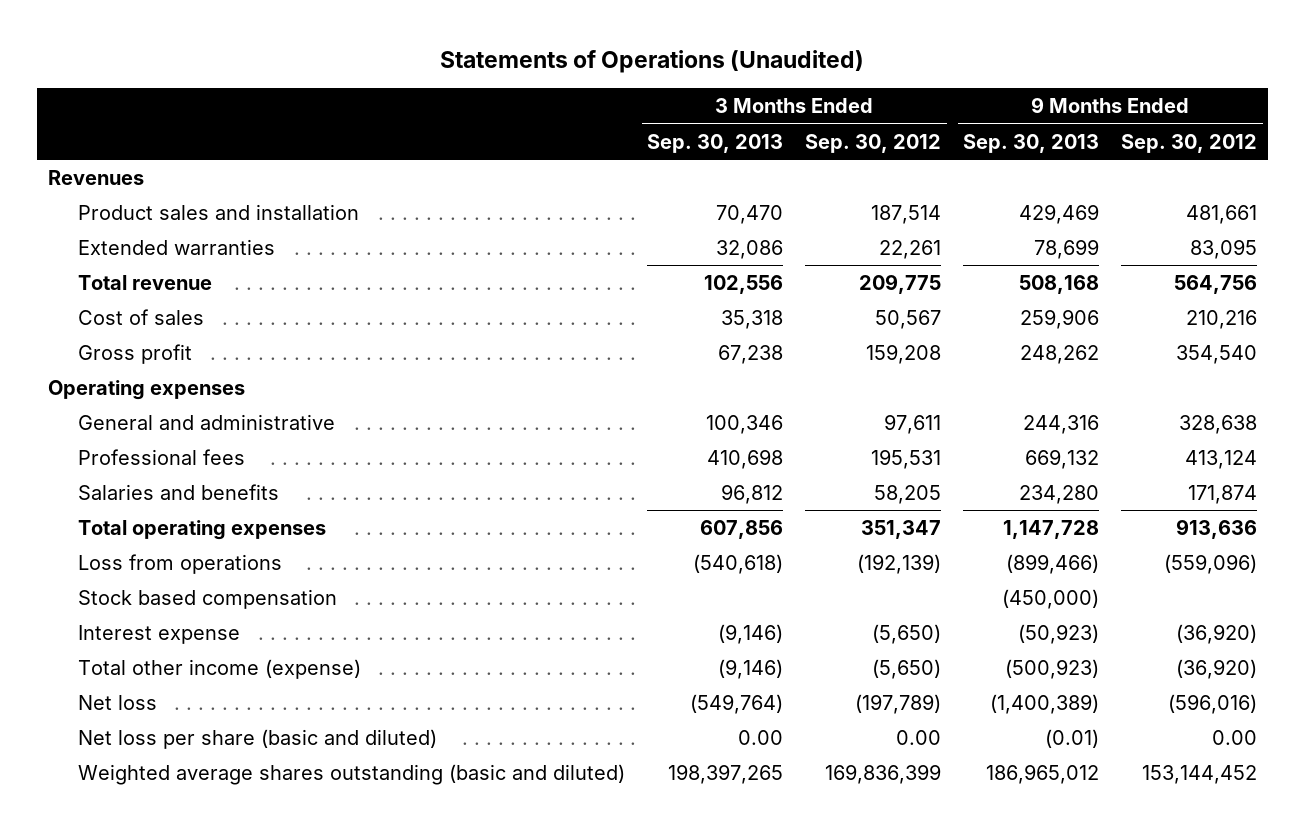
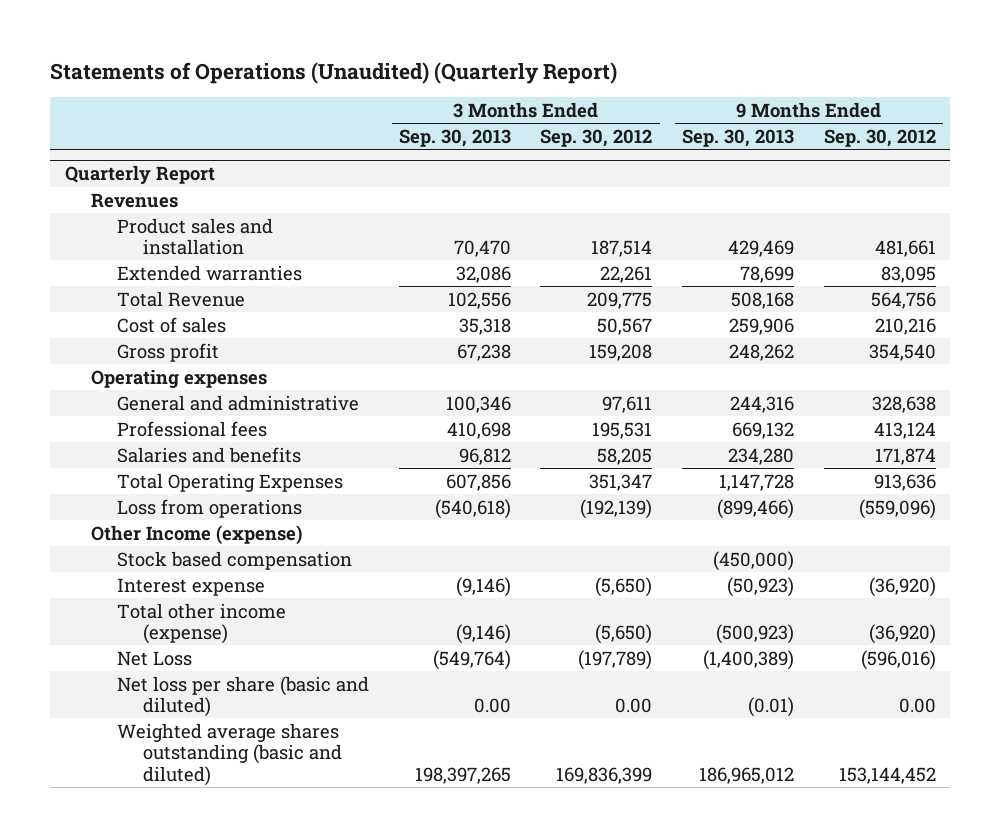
[440,50,865,74] Statements of Operations (Unaudited) -> [50,61,618,84] Statements of Operations (Unaudited) (Quarterly Report)
none -> [65,165,216,185] Quarterly Report
[78,275,213,291] Total revenue -> [117,290,246,307] Total Revenue
[78,520,327,541] Total operating expenses -> [117,472,344,492] Total Operating Expenses
none -> [91,524,303,545] Other Income (expense)
[78,695,158,711] Net loss -> [117,650,193,666] Net Loss

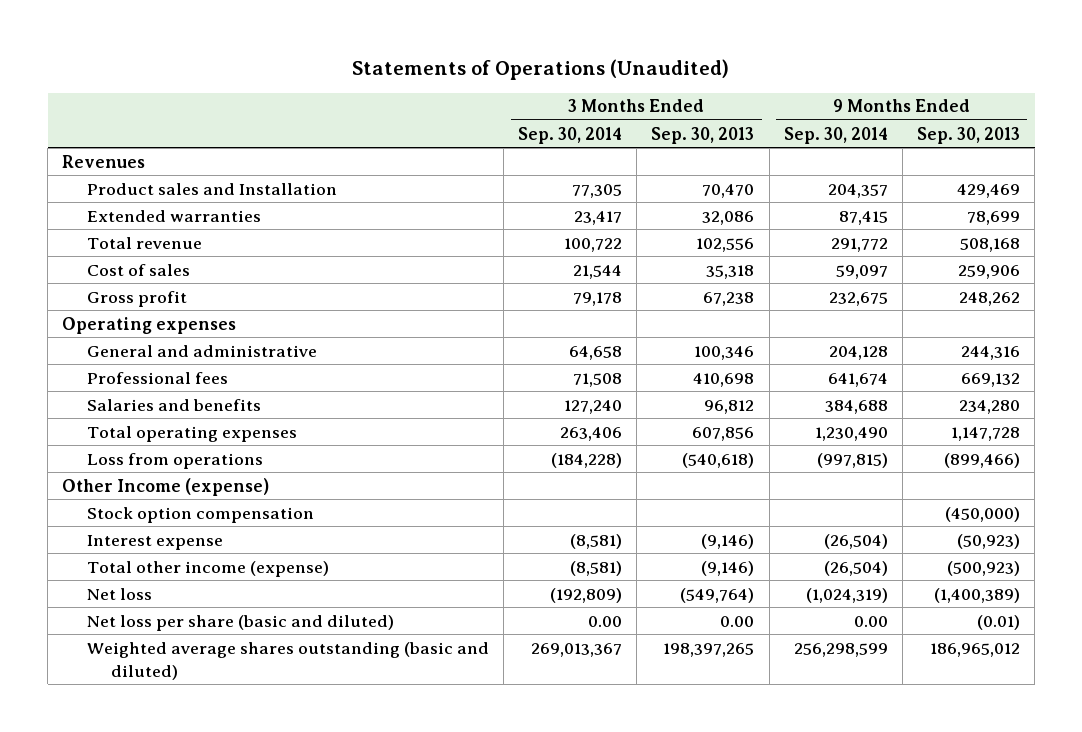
[50,61,618,84] Statements of Operations (Unaudited) (Quarterly Report) -> [352,58,730,80] Statements of Operations (Unaudited)
[540,128,653,147] Sep. 30, 2012 -> none
[823,128,936,147] Sep. 30, 2012 -> none
none -> [518,126,623,144] Sep. 30, 2014
none -> [783,126,888,144] Sep. 30, 2014
[65,165,216,185] Quarterly Report -> none
[117,217,274,256] Product sales and installation -> [86,182,337,195] Product sales and Installation
[117,290,246,307] Total Revenue -> [86,236,202,249] Total revenue
[117,472,344,492] Total Operating Expenses -> [86,425,297,442] Total operating expenses
[117,550,353,570] Stock based compensation -> [86,506,314,523] Stock option compensation
[117,650,193,666] Net Loss -> [86,587,152,600] Net loss

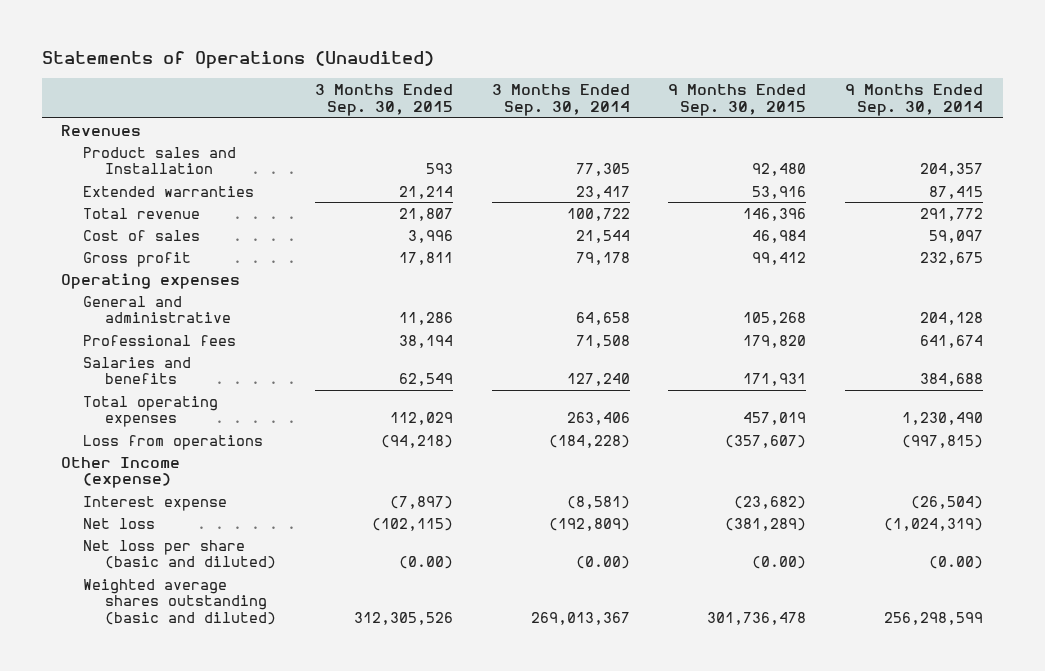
[651,126,755,144] Sep. 30, 2013 -> none
[917,126,1021,144] Sep. 30, 2013 -> none
none -> [315,84,454,116] 3 Months Ended Sep. 30, 2015
none -> [668,84,807,116] 9 Months Ended Sep. 30, 2015
[86,506,314,523] Stock option compensation -> none
[86,560,329,577] Total other income (expense) -> none
[588,615,623,627] 0.00 -> [575,556,630,570] (0.00)
[853,615,888,627] 0.00 -> [929,556,984,570] (0.00)

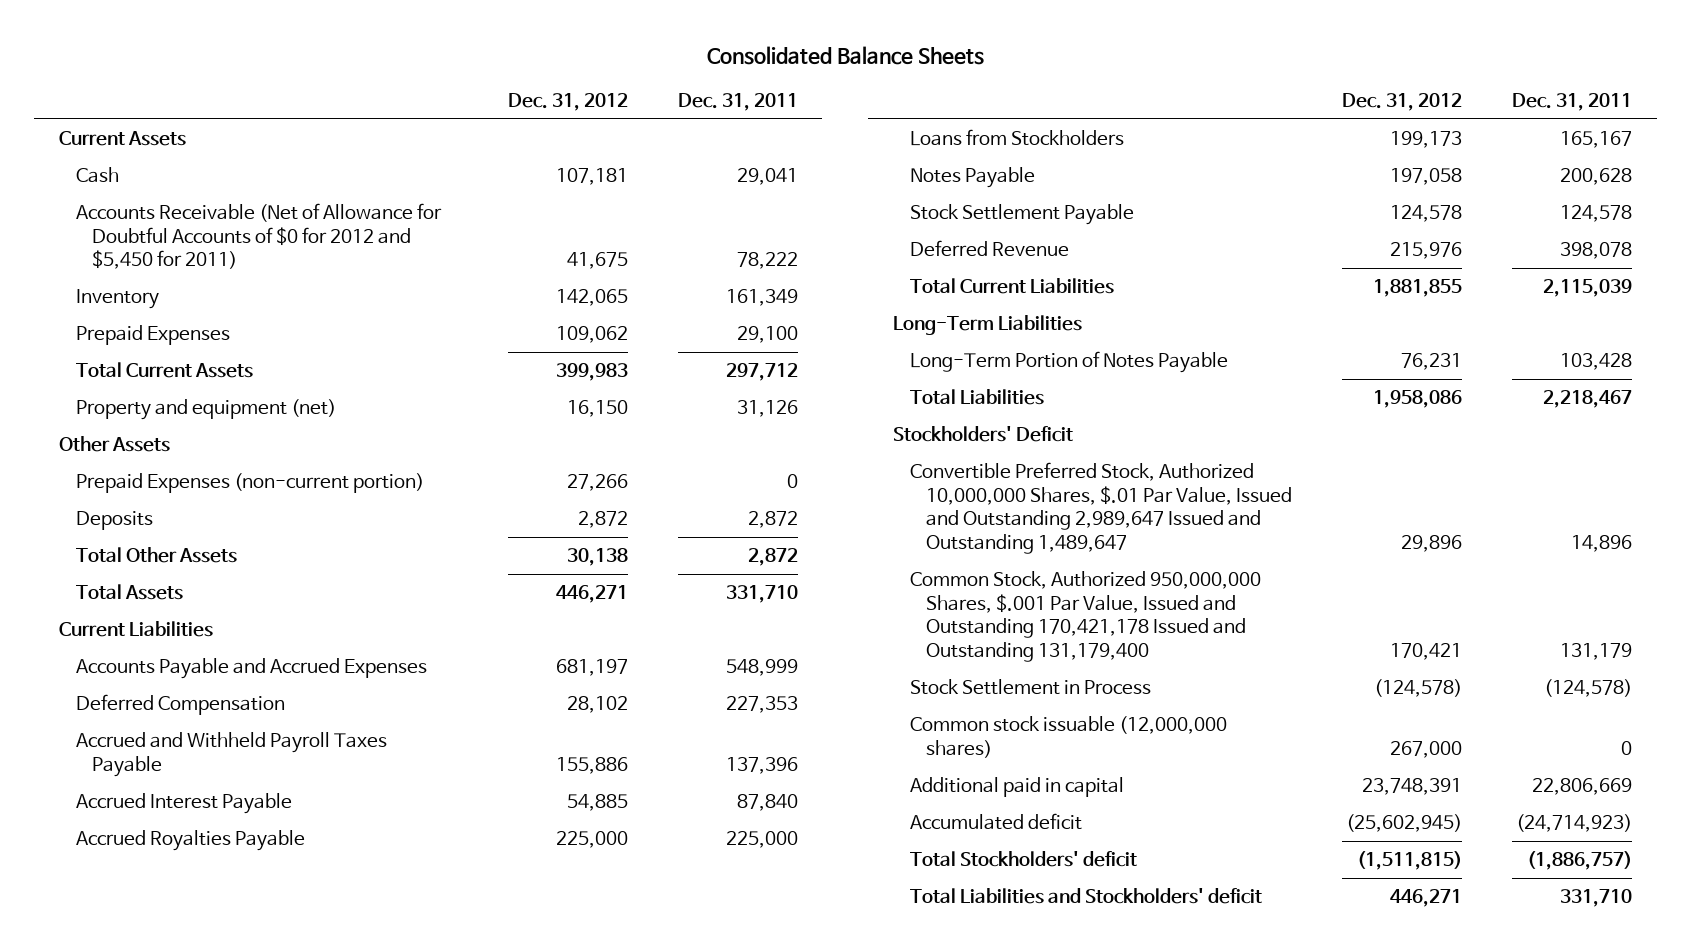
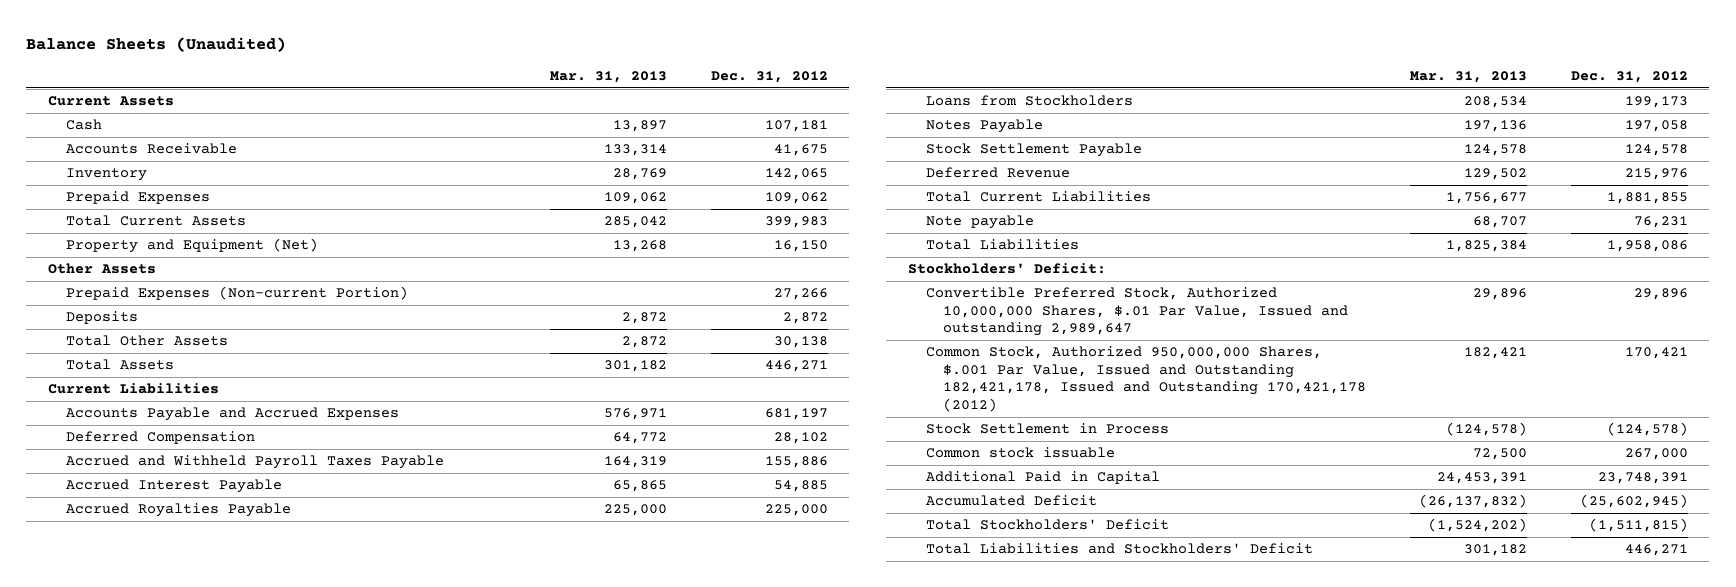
[707,45,985,65] Consolidated Balance Sheets -> [26,37,287,53] Balance Sheets (Unaudited)
[677,92,798,111] Dec. 31, 2011 -> none
none -> [549,71,667,84] Mar. 31, 2013
[75,203,442,270] Accounts Receivable (Net of Allowance for Doubtful Accounts of $0 for 2012 and $5,450 for 2011) -> [65,143,237,155] Accounts Receivable
[75,399,336,421] Property and equipment (net) -> [65,238,318,254] Property and Equipment (Net)
[75,473,424,494] Prepaid Expenses (non-current portion) -> [65,286,408,301] Prepaid Expenses (Non-current Portion)
[893,315,1083,336] Long-Term Liabilities -> none
[909,351,1228,374] Long-Term Portion of Notes Payable -> [925,215,1034,230] Note payable
[893,426,1074,443] Stockholders' Deficit -> [908,263,1107,275] Stockholders' Deficit:
[909,462,1293,554] Convertible Preferred Stock, Authorized 10,000,000 Shares, $.01 Par Value, Issued and Outstanding 2,989,647 Issued and Outstanding 1,489,647 -> [925,287,1349,337] Convertible Preferred Stock, Authorized 10,000,000 Shares, $.01 Par Value, Issued and outstanding 2,989,647
[909,571,1261,662] Common Stock, Authorized 950,000,000 Shares, $.001 Par Value, Issued and Outstanding 170,421,178 Issued and Outstanding 131,179,400 -> [925,346,1367,413] Common Stock, Authorized 950,000,000 Shares, $.001 Par Value, Issued and Outstanding 182,421,178, Issued and Outstanding 170,421,178 (2012)
[909,716,1227,758] Common stock issuable (12,000,000 shares) -> [925,447,1115,459] Common stock issuable
[909,777,1124,798] Additional paid in capital -> [925,471,1160,485] Additional Paid in Capital
[909,813,1082,831] Accumulated deficit -> [925,495,1097,507] Accumulated Deficit
[909,851,1137,868] Total Stockholders' deficit -> [925,519,1169,531] Total Stockholders' Deficit
[909,888,1262,905] Total Liabilities and Stockholders' deficit -> [925,543,1313,555] Total Liabilities and Stockholders' Deficit

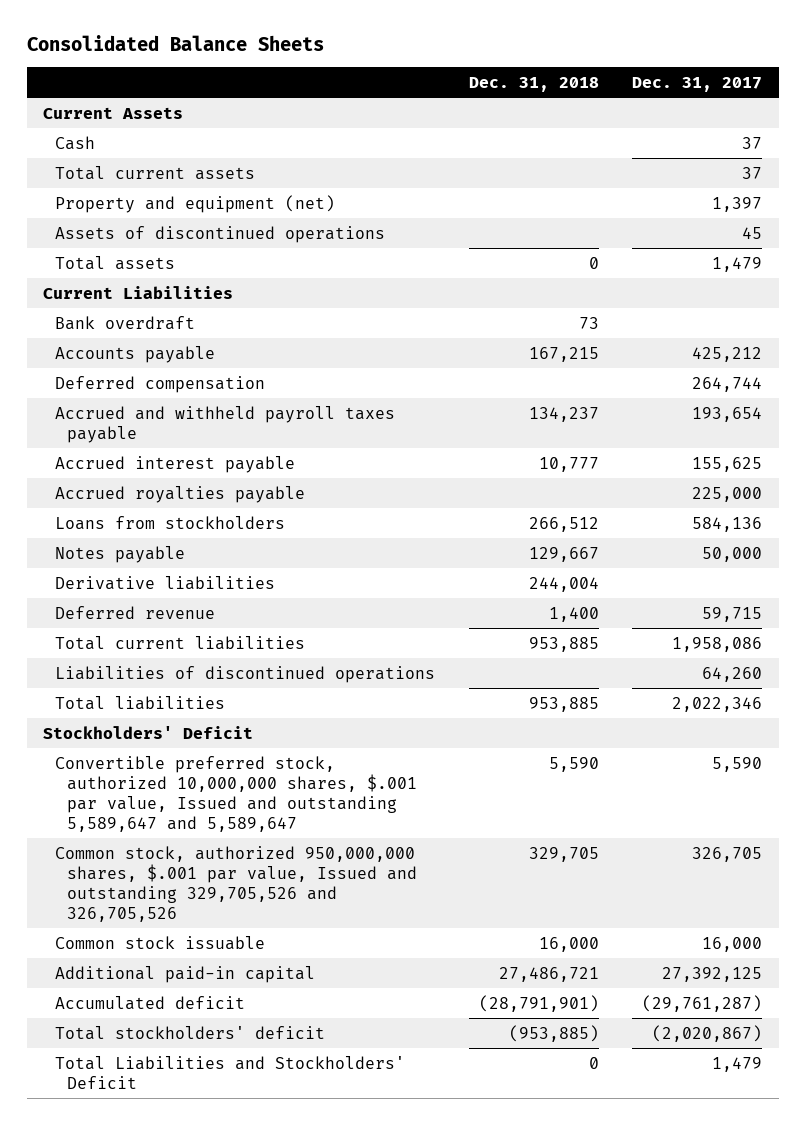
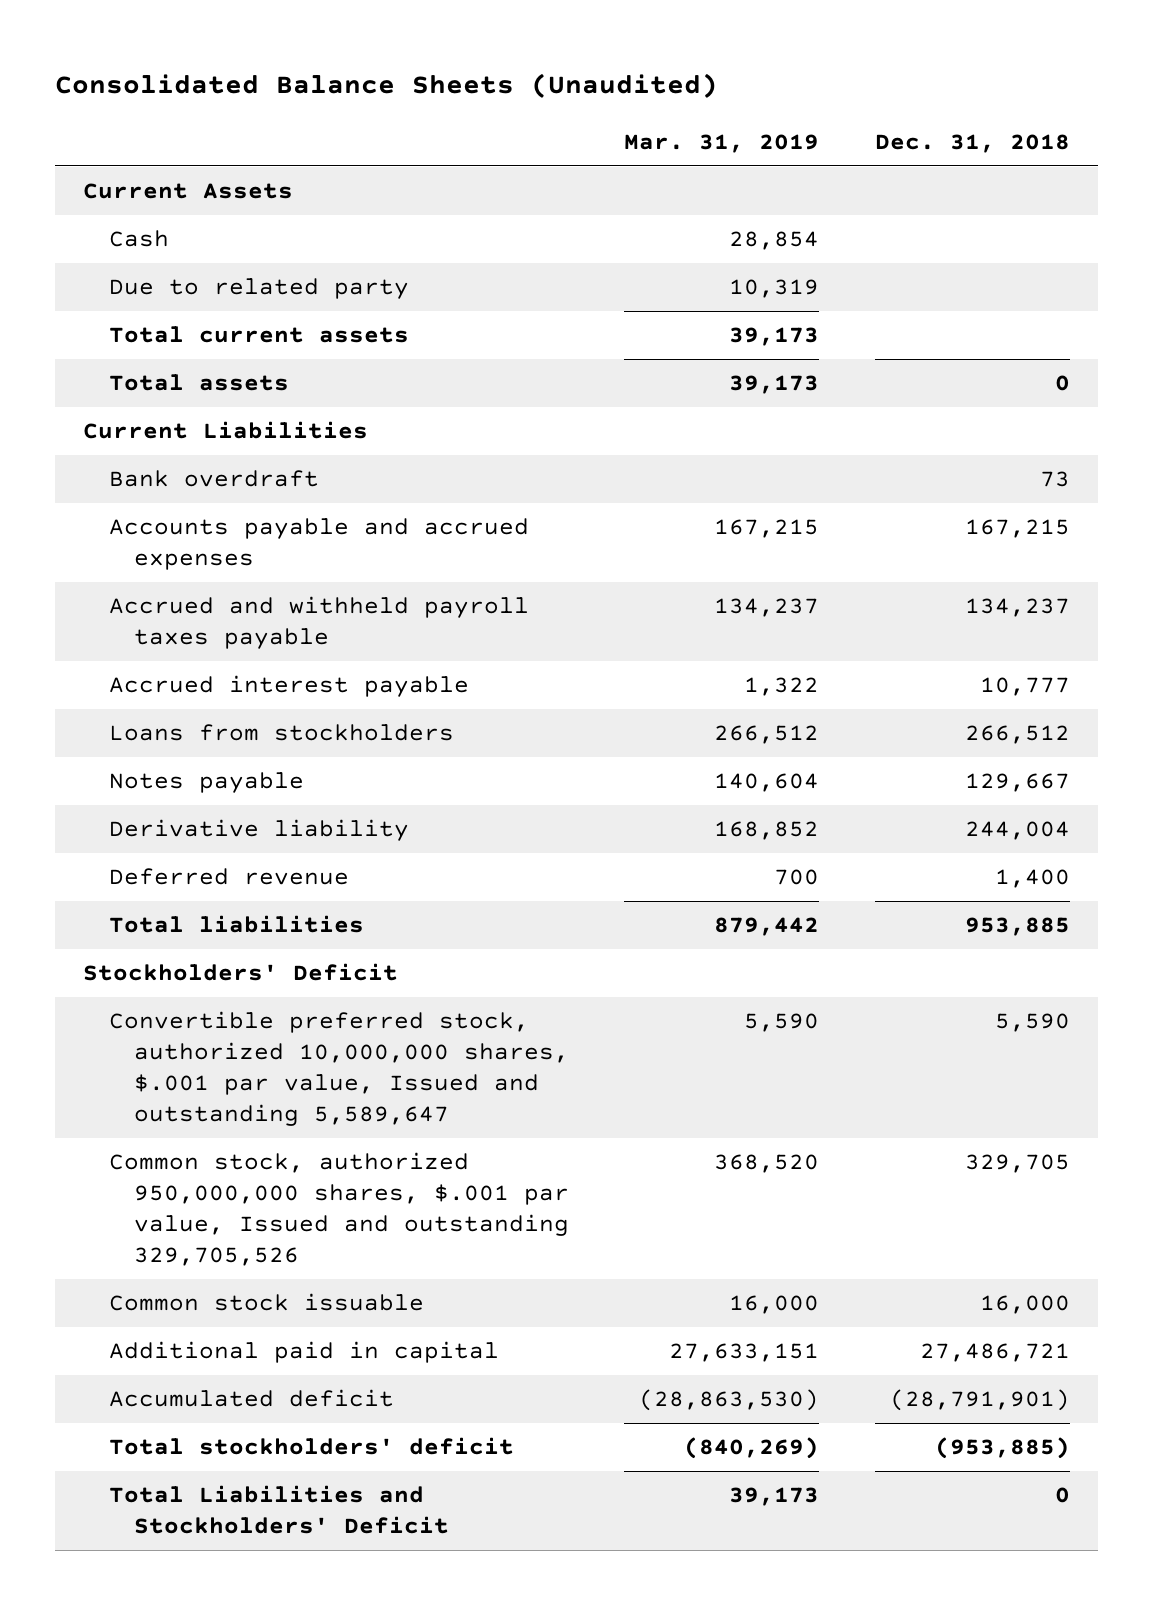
[26,35,324,52] Consolidated Balance Sheets -> [55,73,719,99] Consolidated Balance Sheets (Unaudited)
[632,76,763,92] Dec. 31, 2017 -> none
none -> [624,133,820,153] Mar. 31, 2019
none -> [108,278,409,300] Due to related party
[55,194,336,213] Property and equipment (net) -> none
[55,225,386,243] Assets of discontinued operations -> none
[55,375,266,393] Deferred compensation -> none
[55,345,216,363] Accounts payable -> [108,518,529,571] Accounts payable and accrued expenses
[55,485,306,503] Accrued royalties payable -> none
[55,575,276,590] Derivative liabilities -> [108,819,409,842] Derivative liability
[55,635,306,650] Total current liabilities -> none
[55,665,436,683] Liabilities of discontinued operations -> none
[55,755,418,832] Convertible preferred stock, authorized 10,000,000 shares, $.001 par value, Issued and outstanding 5,589,647 and 5,589,647 -> [108,1011,569,1126] Convertible preferred stock, authorized 10,000,000 shares, $.001 par value, Issued and outstanding 5,589,647
[55,845,418,922] Common stock, authorized 950,000,000 shares, $.001 par value, Issued and outstanding 329,705,526 and 326,705,526 -> [108,1152,569,1266] Common stock, authorized 950,000,000 shares, $.001 par value, Issued and outstanding 329,705,526
[55,965,316,983] Additional paid-in capital -> [108,1341,499,1364] Additional paid in capital

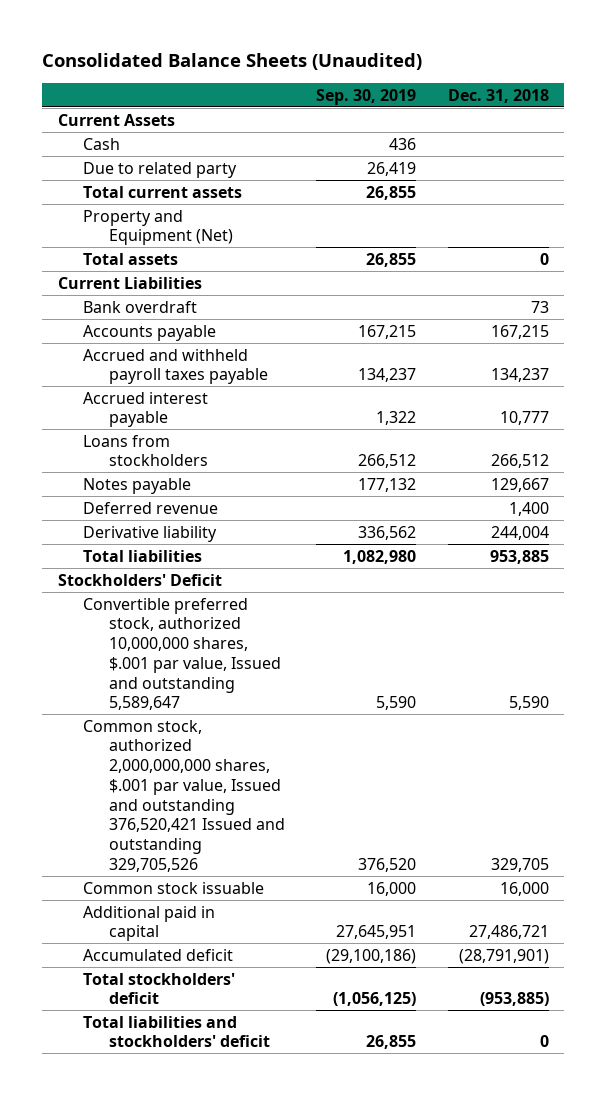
[624,133,820,153] Mar. 31, 2019 -> none
none -> [316,88,417,105] Sep. 30, 2019
none -> [83,209,233,246] Property and Equipment (Net)
[108,518,529,571] Accounts payable and accrued expenses -> [83,324,217,341] Accounts payable
[108,819,409,842] Derivative liability -> [83,525,218,542] Derivative liability
[108,1152,569,1266] Common stock, authorized 950,000,000 shares, $.001 par value, Issued and outstanding 329,705,526 -> [83,719,285,872] Common stock, authorized 2,000,000,000 shares, $.001 par value, Issued and outstanding 376,520,421 Issued and outstanding 329,705,526
[108,1485,449,1535] Total Liabilities and Stockholders' Deficit -> [83,1015,270,1048] Total liabilities and stockholders' deficit

